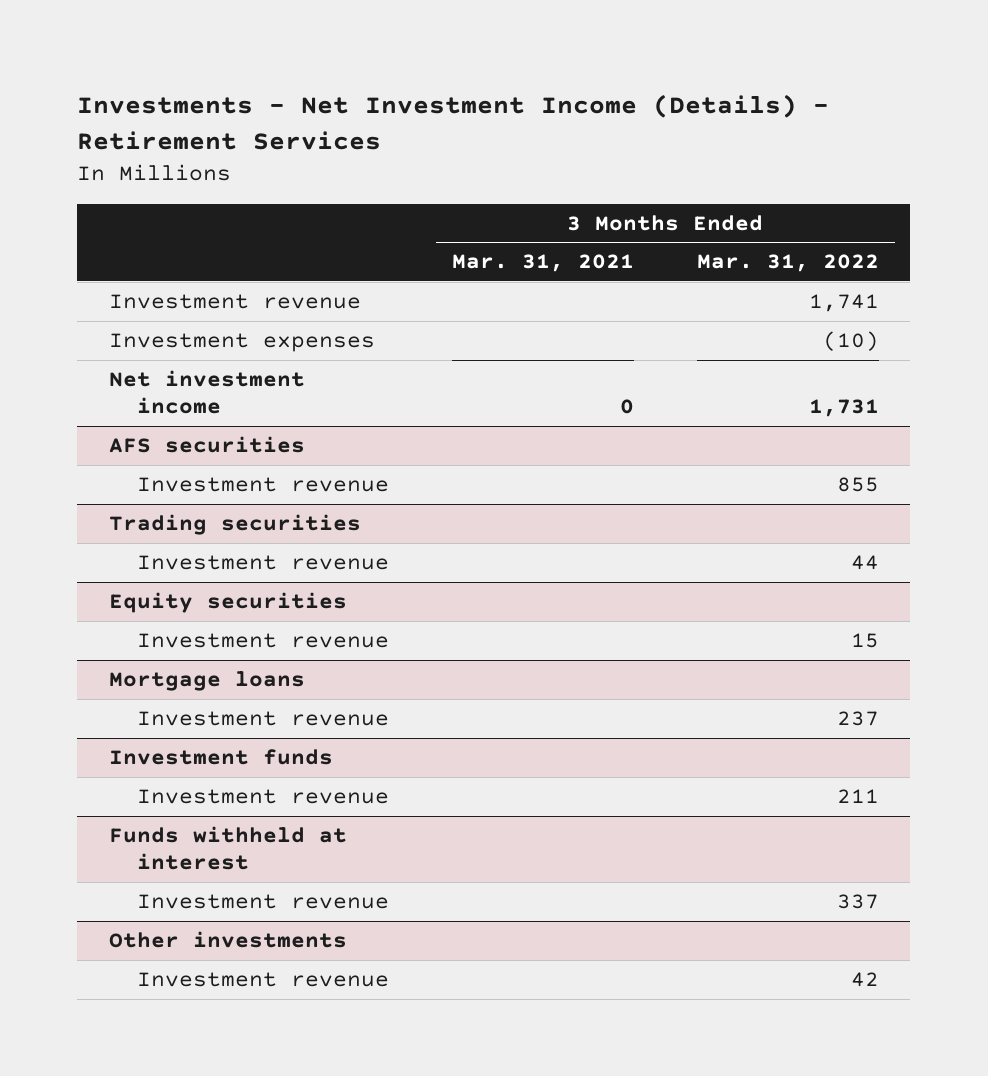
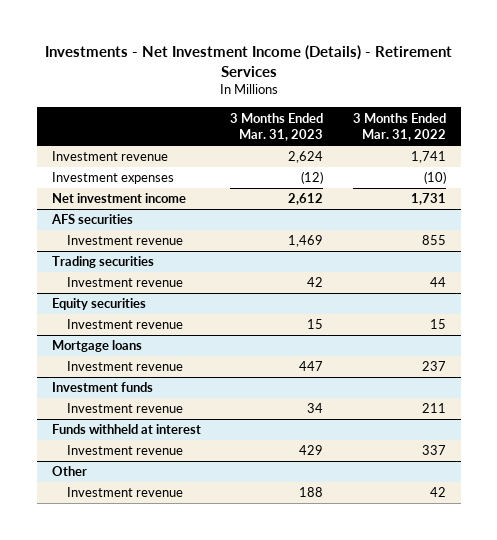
[451,254,634,273] Mar. 31, 2021 -> none
none -> [230,112,324,142] 3 Months Ended Mar. 31, 2023
[108,931,347,949] Other investments -> [51,466,87,477] Other

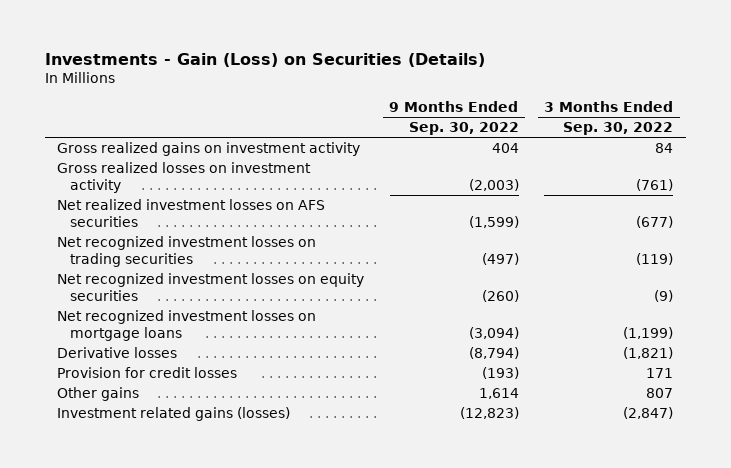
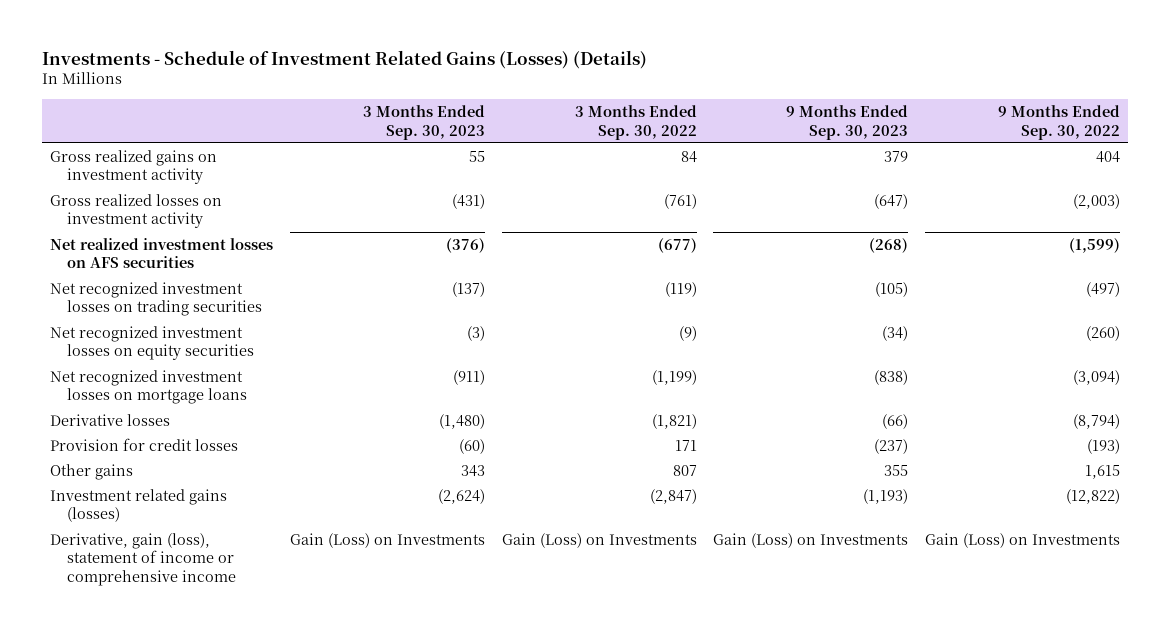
[44,53,485,68] Investments - Gain (Loss) on Securities (Details) -> [41,49,647,69] Investments - Schedule of Investment Related Gains (Losses) (Details)
none -> [362,104,485,140] 3 Months Ended Sep. 30, 2023
none -> [786,104,909,140] 9 Months Ended Sep. 30, 2023
[478,387,519,399] 1,614 -> [1084,464,1120,479] 1,615
[459,406,519,419] (12,823) -> [1065,488,1120,504] (12,822)
none -> [50,532,236,587] Derivative, gain (loss), statement of income or comprehensive income

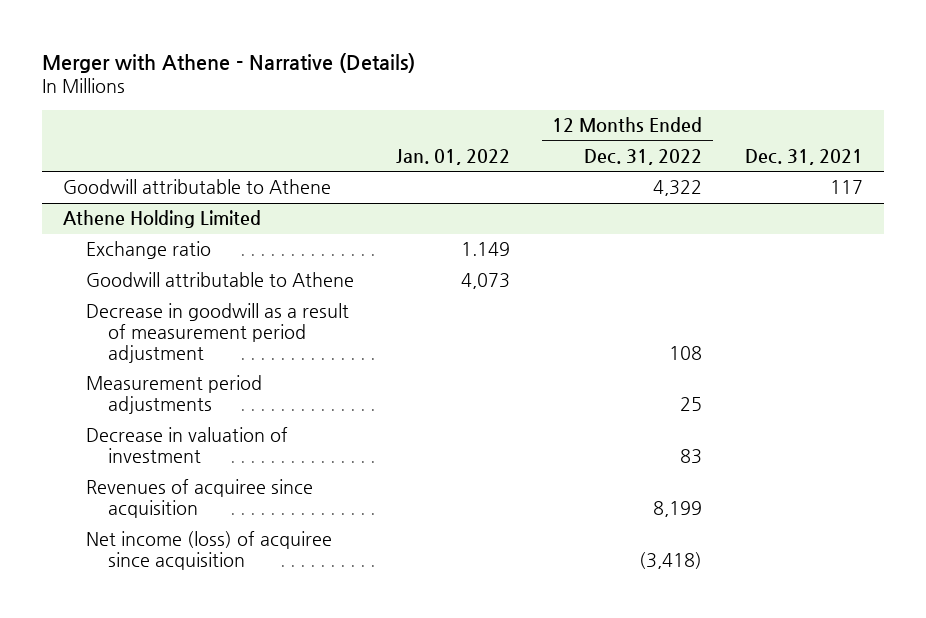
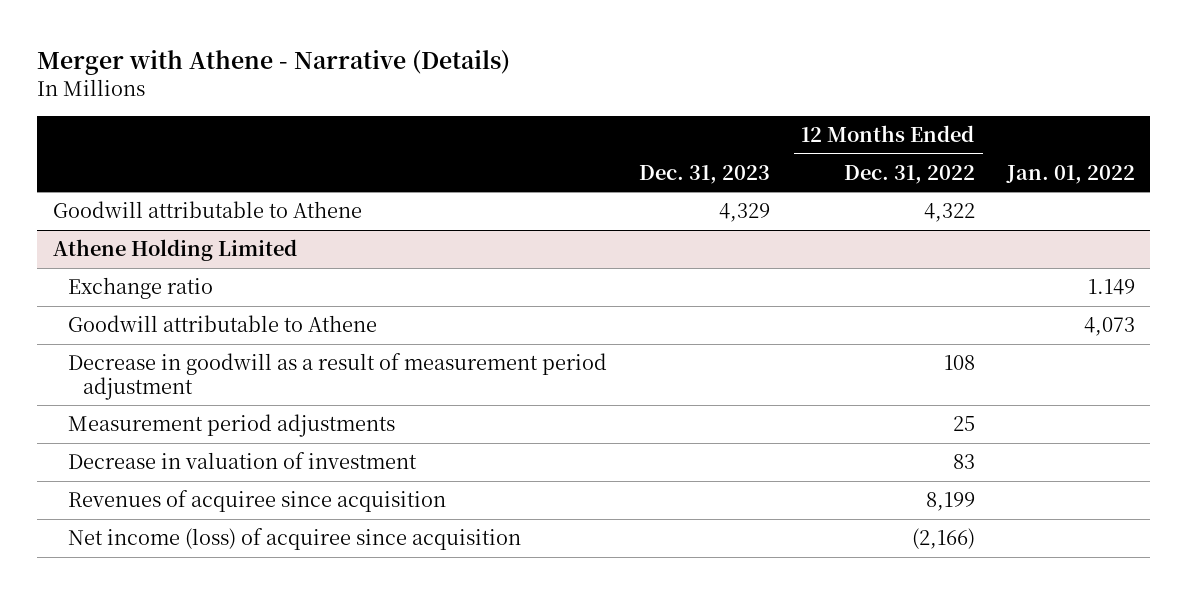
[744,149,863,166] Dec. 31, 2021 -> none
none -> [639,164,771,184] Dec. 31, 2023
[639,552,703,570] (3,418) -> [911,528,975,550] (2,166)

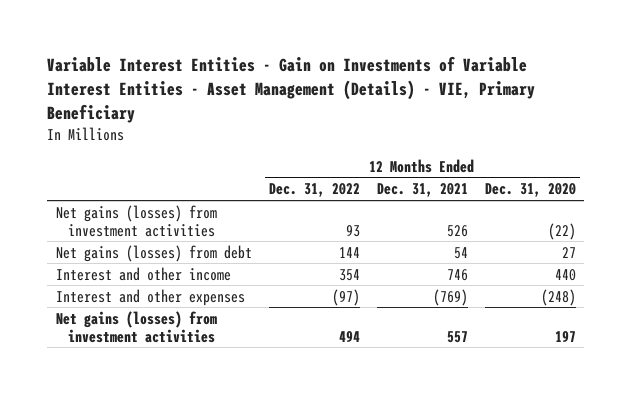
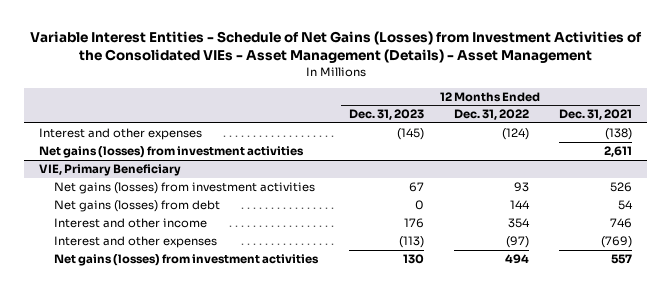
[47,56,536,123] Variable Interest Entities - Gain on Investments of Variable Interest Entities - Asset Management (Details) - VIE, Primary Beneficiary -> [29,31,642,64] Variable Interest Entities - Schedule of Net Gains (Losses) from Investment Activities of the Consolidated VIEs - Asset Management (Details) - Asset Management
[484,183,576,198] Dec. 31, 2020 -> none
none -> [348,109,424,121] Dec. 31, 2023
none -> [39,128,203,141] Interest and other expenses
none -> [39,146,305,159] Net gains (losses) from investment activities
none -> [39,164,182,177] VIE, Primary Beneficiary

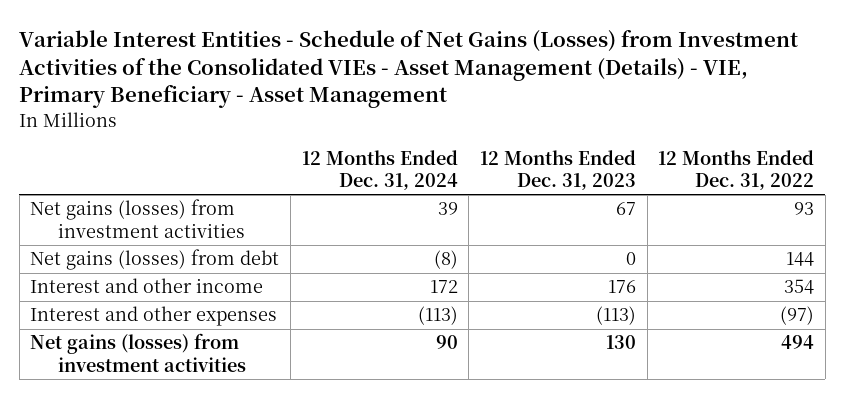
[29,31,642,64] Variable Interest Entities - Schedule of Net Gains (Losses) from Investment Activities of the Consolidated VIEs - Asset Management (Details) - Asset Management -> [19,30,799,109] Variable Interest Entities - Schedule of Net Gains (Losses) from Investment Activities of the Consolidated VIEs - Asset Management (Details) - VIE, Primary Beneficiary - Asset Management
[558,109,632,121] Dec. 31, 2021 -> none
none -> [301,149,458,191] 12 Months Ended Dec. 31, 2024
[39,128,203,141] Interest and other expenses -> none
[39,146,305,159] Net gains (losses) from investment activities -> none
[39,164,182,177] VIE, Primary Beneficiary -> none

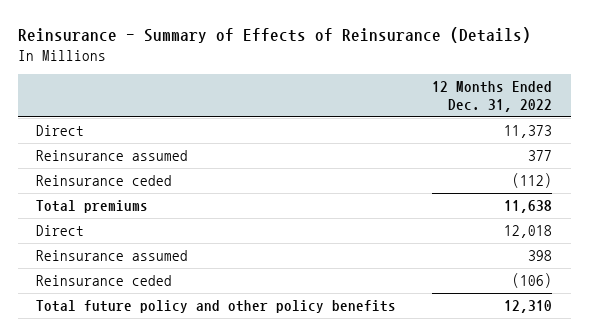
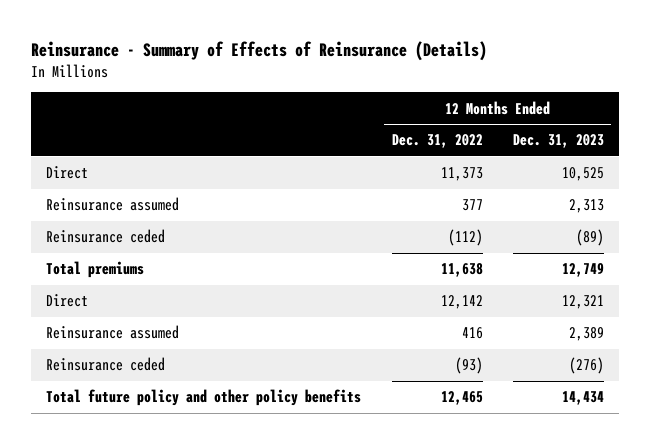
none -> [512,134,604,149] Dec. 31, 2023
[504,225,553,239] 12,018 -> [440,295,483,310] 12,142
[528,250,553,262] 398 -> [461,327,483,340] 416
[512,273,553,289] (106) -> [454,357,483,375] (93)
[504,300,553,314] 12,310 -> [440,391,483,406] 12,465

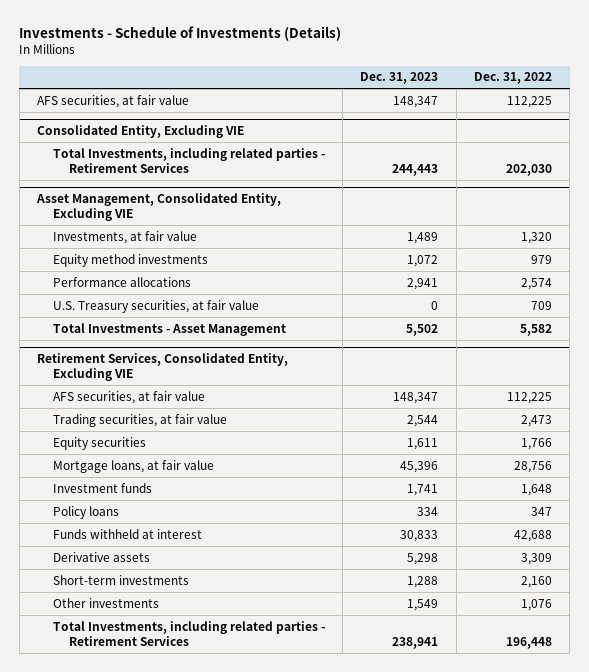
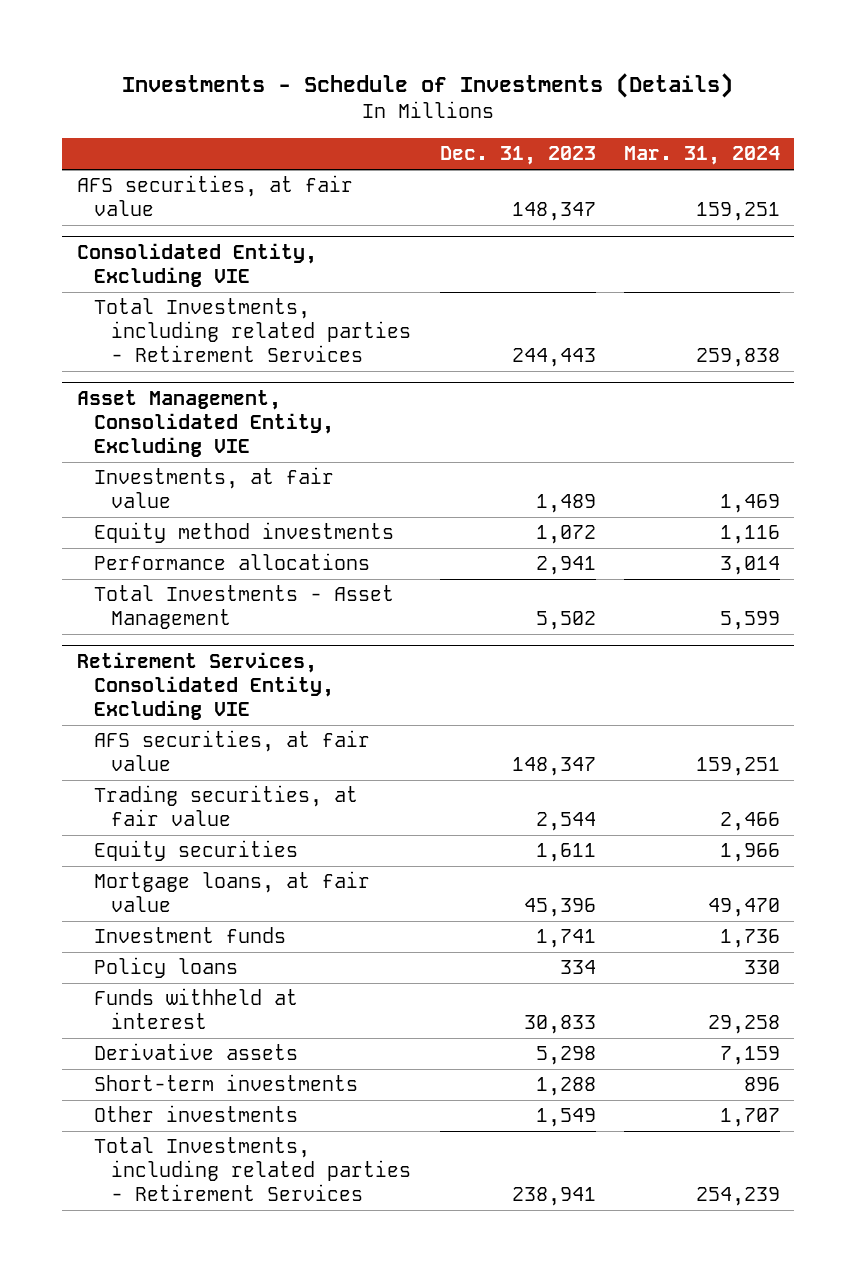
[474,72,553,85] Dec. 31, 2022 -> none
none -> [624,146,781,166] Mar. 31, 2024
[52,299,259,313] U.S. Treasury securities, at fair value -> none

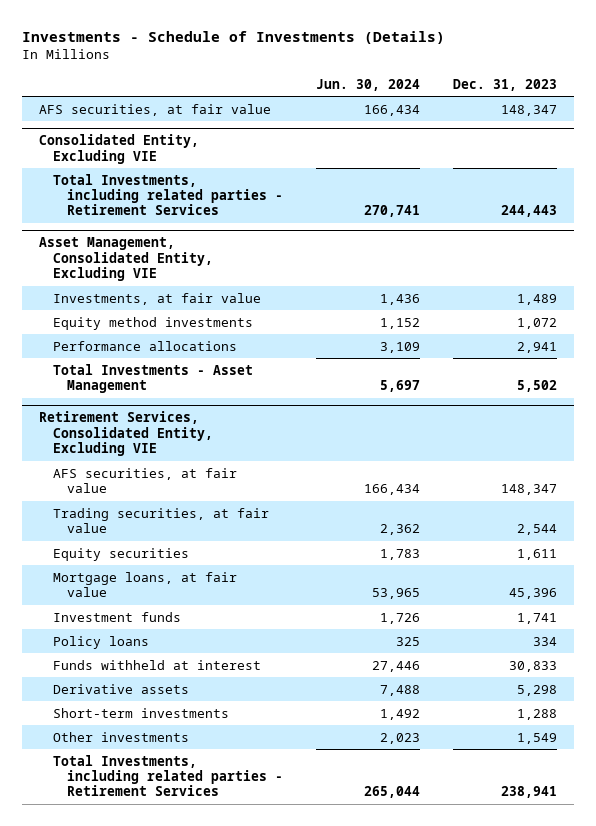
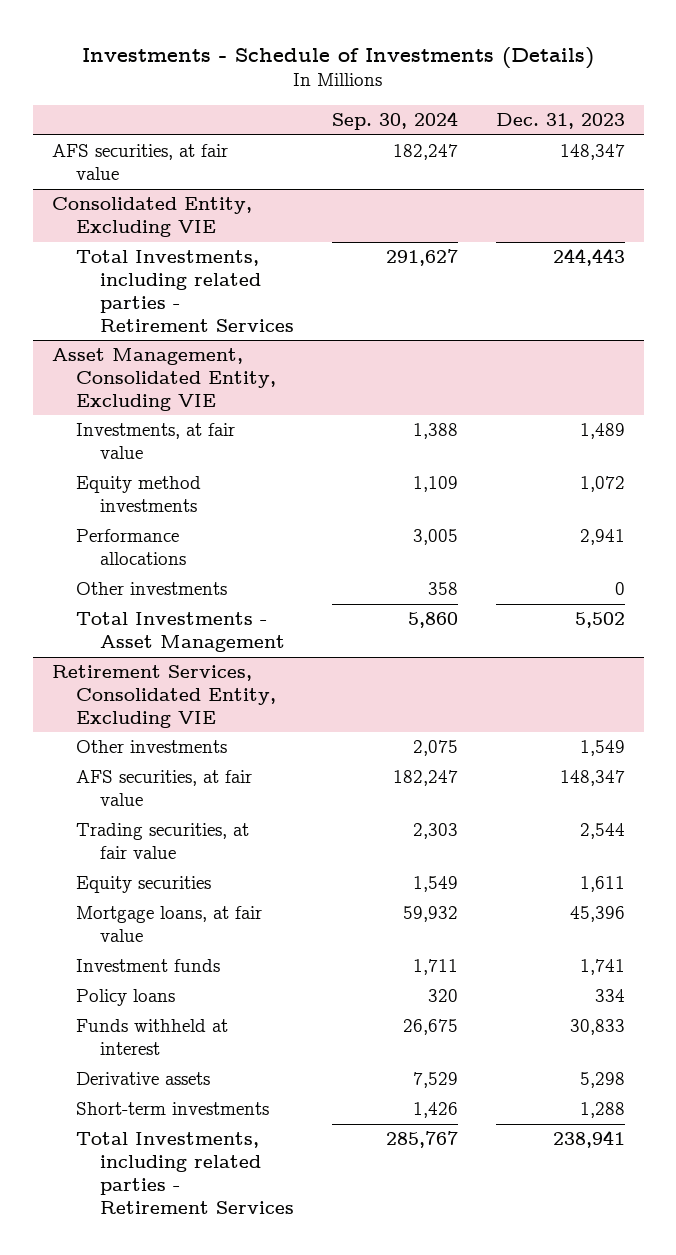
[315,78,420,91] Jun. 30, 2024 -> none
none -> [331,111,458,131] Sep. 30, 2024
none -> [75,582,227,596] Other investments
[52,731,189,742] Other investments -> [75,740,227,754] Other investments

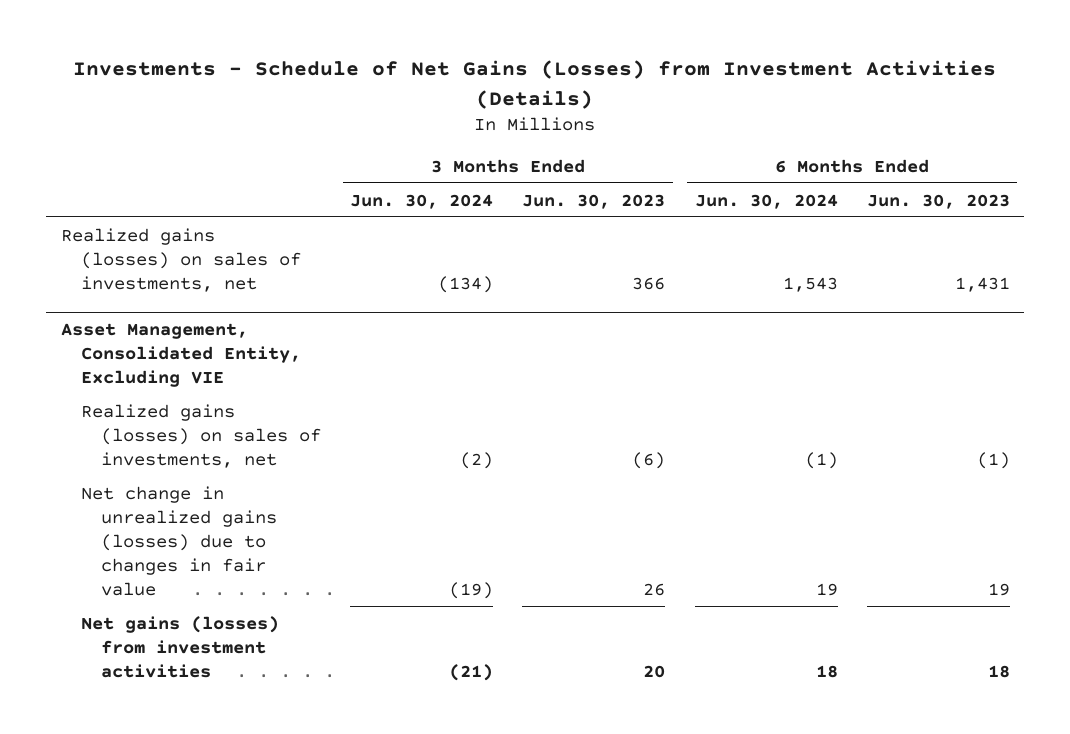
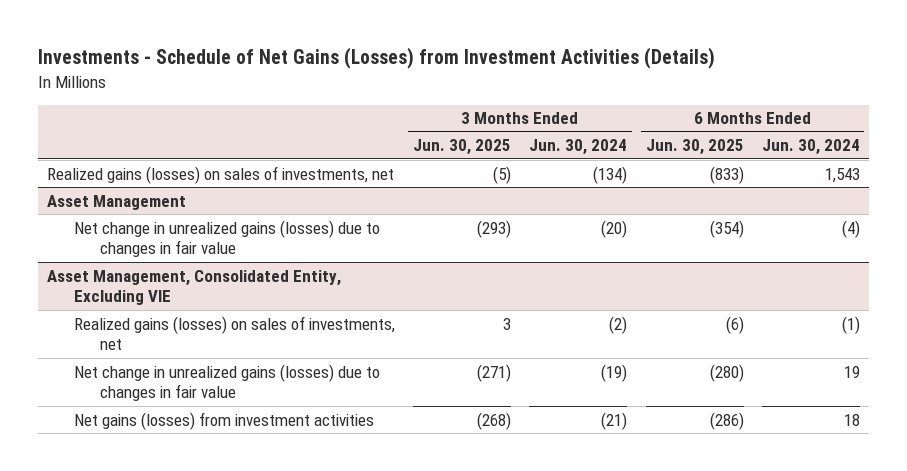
[522,193,666,209] Jun. 30, 2023 -> none
[866,193,1010,209] Jun. 30, 2023 -> none
none -> [413,139,512,156] Jun. 30, 2025
none -> [645,139,744,156] Jun. 30, 2025
none -> [46,194,186,210] Asset Management
none -> [73,219,380,258] Net change in unrealized gains (losses) due to changes in fair value

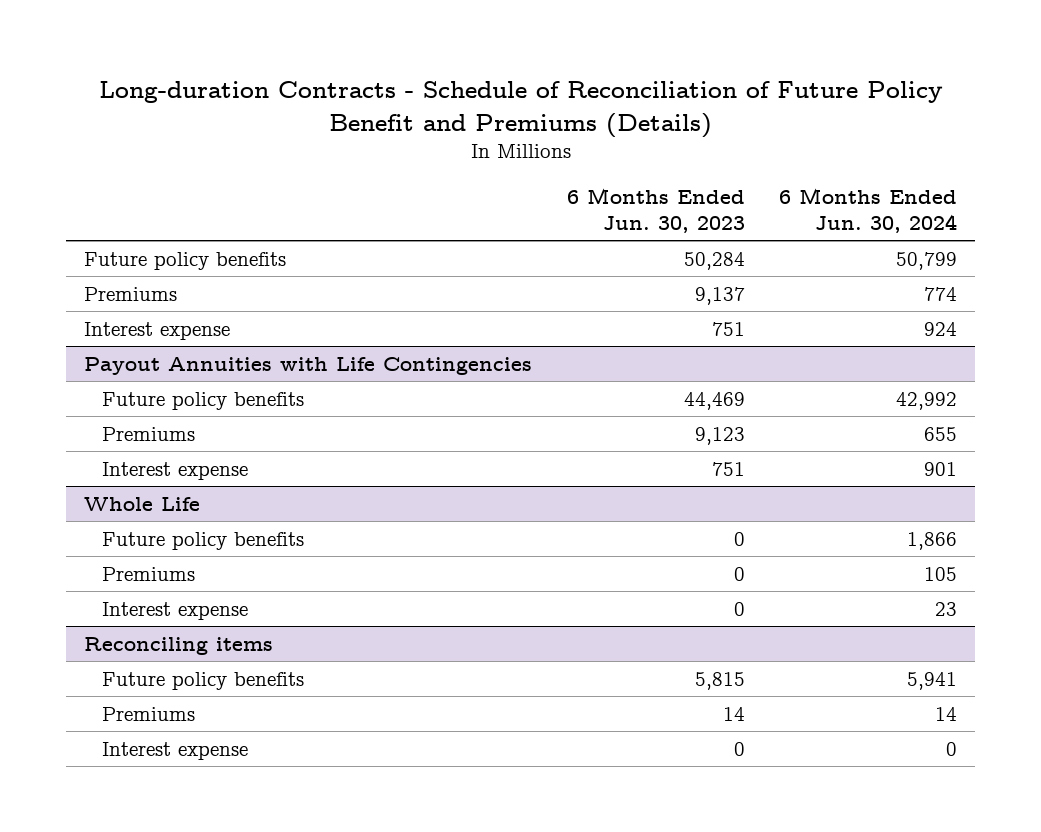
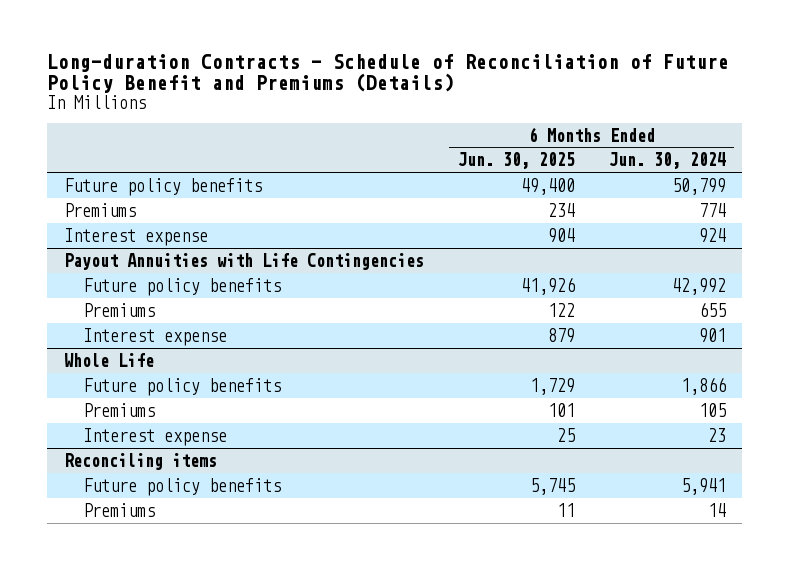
[566,187,745,233] 6 Months Ended Jun. 30, 2023 -> none
none -> [457,152,575,170] Jun. 30, 2025
[101,741,248,760] Interest expense -> none

